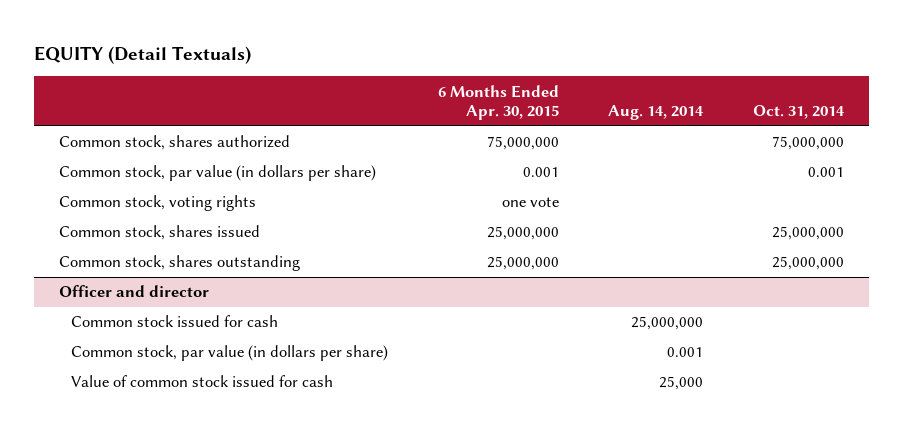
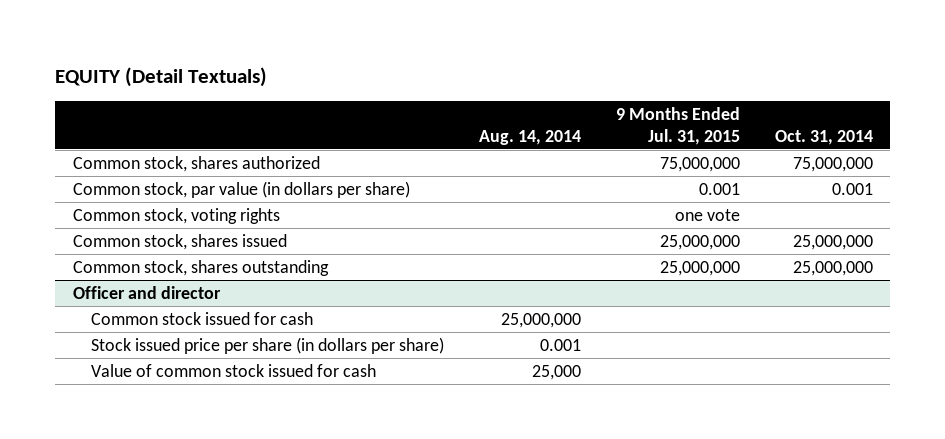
[437,84,559,121] 6 Months Ended Apr. 30, 2015 -> none
none -> [615,106,740,145] 9 Months Ended Jul. 31, 2015
[70,345,388,362] Common stock, par value (in dollars per share) -> [90,336,444,354] Stock issued price per share (in dollars per share)

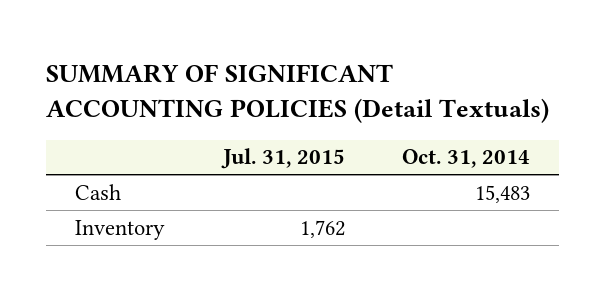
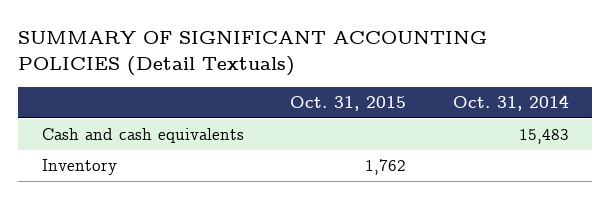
[220,148,345,170] Jul. 31, 2015 -> none
none -> [290,96,407,112] Oct. 31, 2015
[75,183,122,200] Cash -> [41,128,244,144] Cash and cash equivalents

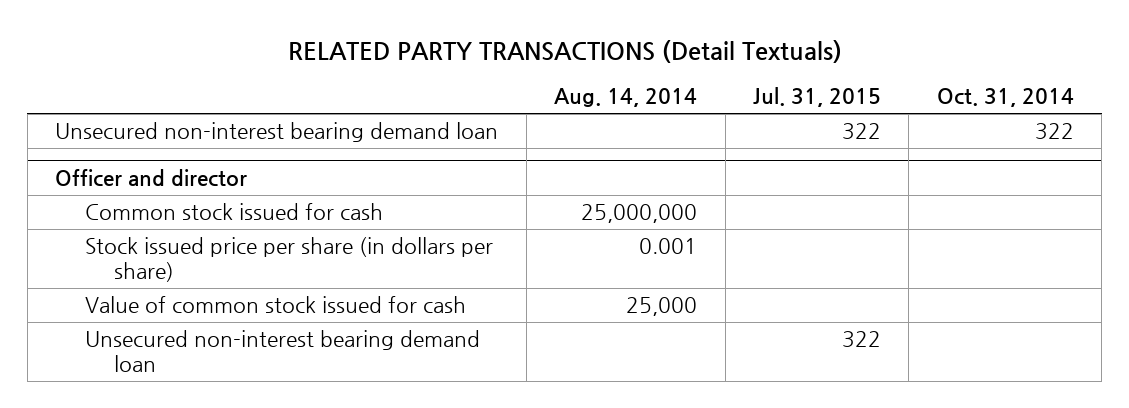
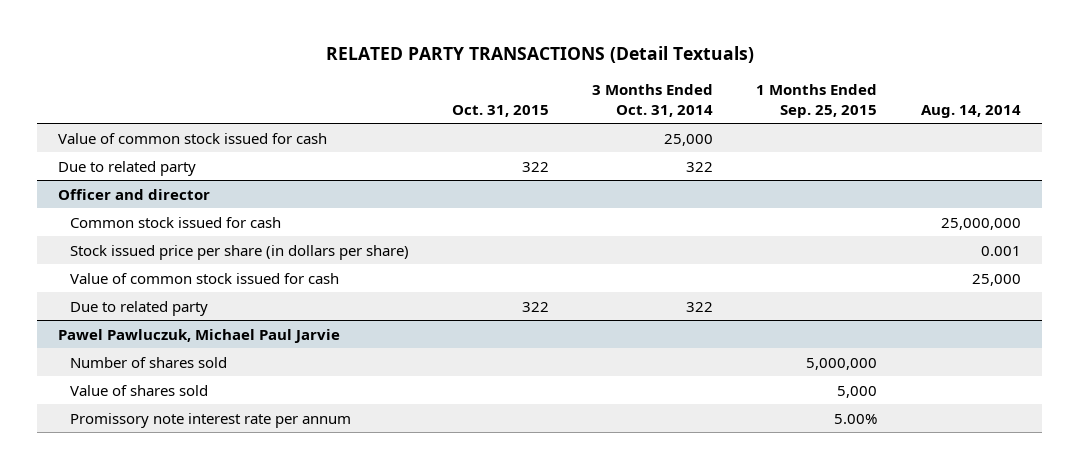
[752,87,881,108] Jul. 31, 2015 -> none
[936,88,1074,108] Oct. 31, 2014 -> none
none -> [452,104,550,117] Oct. 31, 2015
none -> [592,84,714,117] 3 Months Ended Oct. 31, 2014
none -> [756,84,878,118] 1 Months Ended Sep. 25, 2015
none -> [58,132,328,144] Value of common stock issued for cash
[55,122,499,143] Unsecured non-interest bearing demand loan -> [58,160,197,176] Due to related party
[84,330,480,373] Unsecured non-interest bearing demand loan -> [70,300,209,316] Due to related party
none -> [58,328,341,343] Pawel Pawluczuk, Michael Paul Jarvie
none -> [70,356,228,368] Number of shares sold
none -> [70,384,209,396] Value of shares sold
none -> [70,412,352,428] Promissory note interest rate per annum

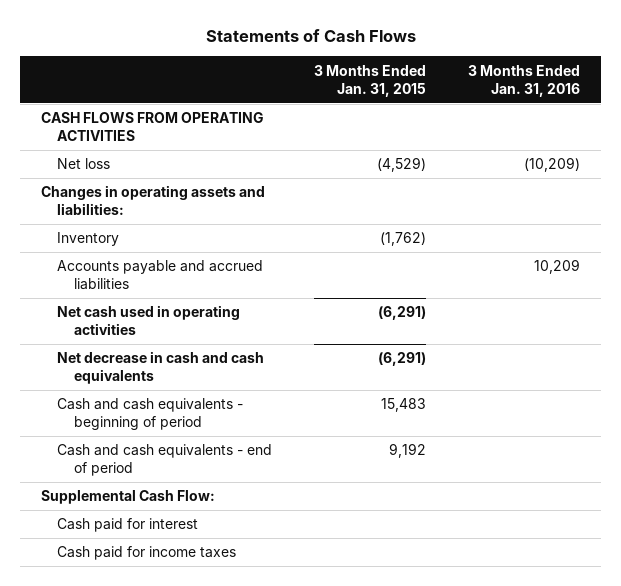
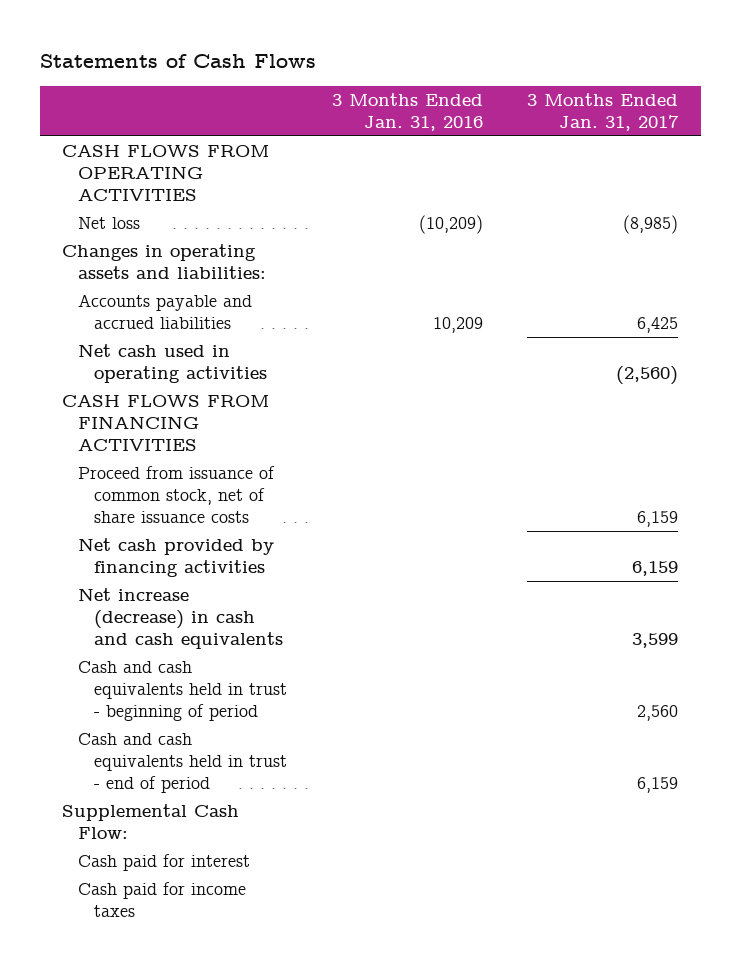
[314,64,427,97] 3 Months Ended Jan. 31, 2015 -> none
none -> [527,92,680,131] 3 Months Ended Jan. 31, 2017
[57,232,120,247] Inventory -> none
none -> [62,395,270,451] CASH FLOWS FROM FINANCING ACTIVITIES
none -> [78,466,276,523] Proceed from issuance of common stock, net of share issuance costs
none -> [78,538,275,577] Net cash provided by financing activities
[57,351,265,385] Net decrease in cash and cash equivalents -> [78,588,283,649] Net increase (decrease) in cash and cash equivalents
[57,398,244,431] Cash and cash equivalents - beginning of period -> [78,661,287,721] Cash and cash equivalents held in trust - beginning of period
[57,444,273,477] Cash and cash equivalents - end of period -> [78,733,287,793] Cash and cash equivalents held in trust - end of period

